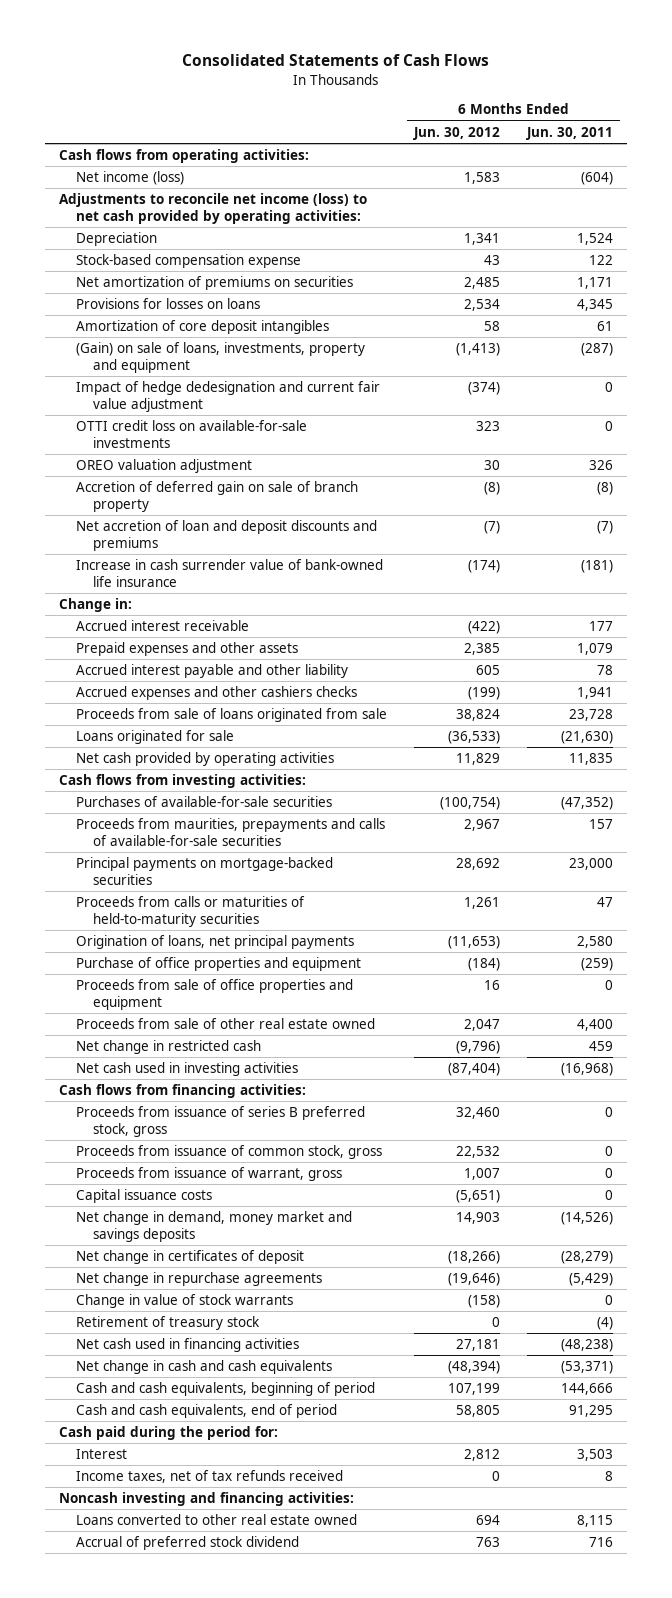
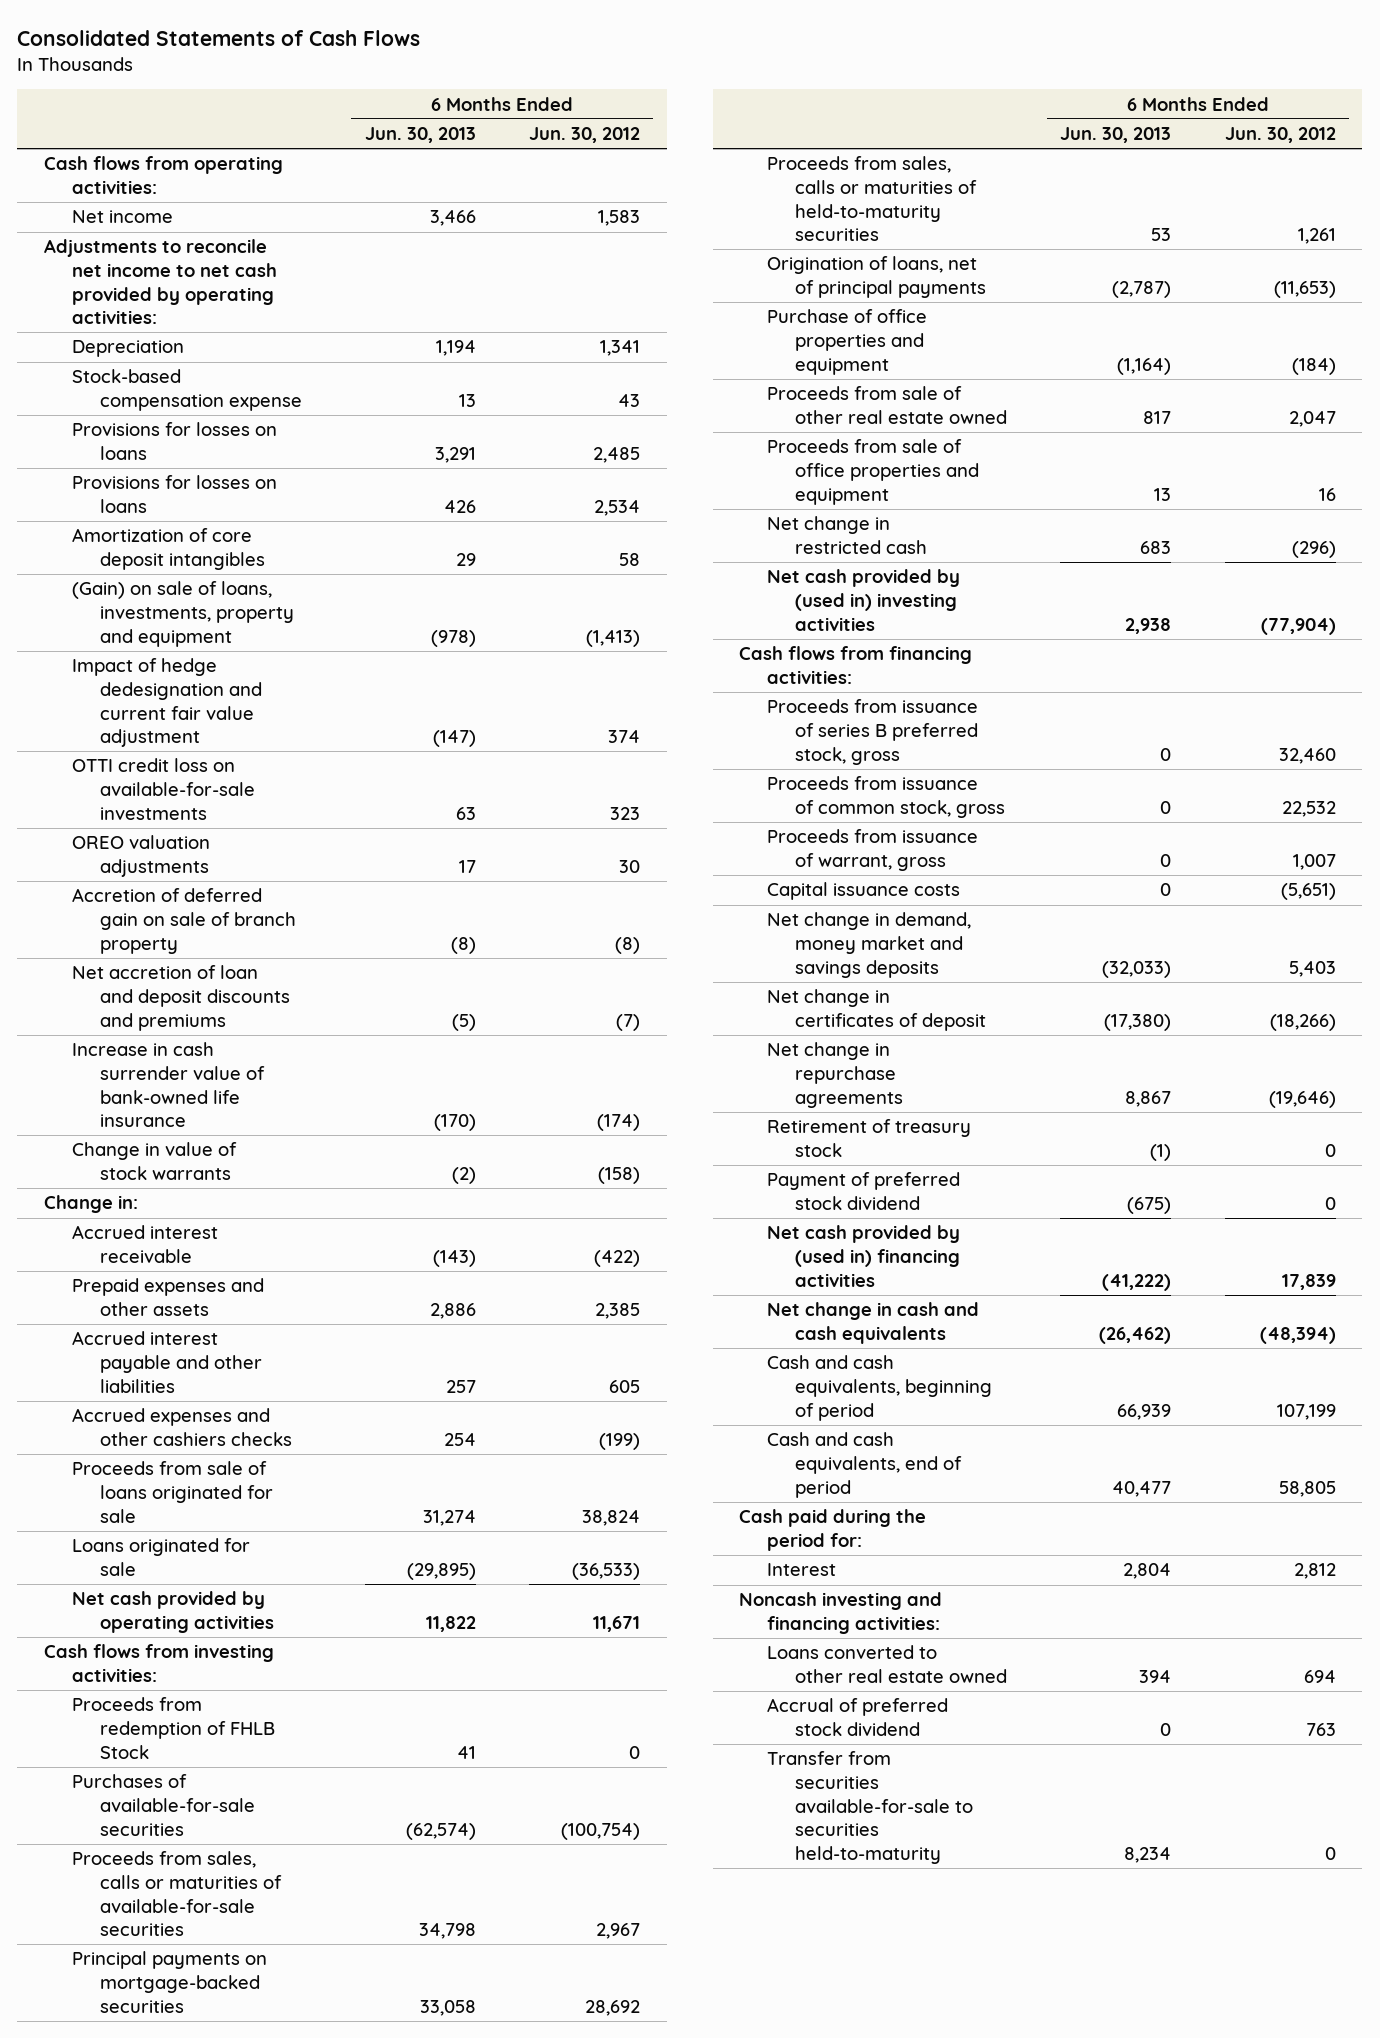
[526,126,614,140] Jun. 30, 2011 -> none
none -> [364,127,476,144] Jun. 30, 2013
[75,171,184,186] Net income (loss) -> [71,210,173,224] Net income
[58,193,367,225] Adjustments to reconcile net income (loss) to net cash provided by operating activities: -> [44,239,277,325] Adjustments to reconcile net income to net cash provided by operating activities:
[75,276,353,291] Net amortization of premiums on securities -> [71,422,277,460] Provisions for losses on loans
[467,382,500,396] (374) -> [608,730,641,744] 374
[75,459,252,474] OREO valuation adjustment -> [71,835,210,877] OREO valuation adjustments
[75,1294,293,1309] Change in value of stock warrants -> [71,1142,237,1180] Change in value of stock warrants
[75,664,348,679] Accrued interest payable and other liability -> [71,1331,262,1393] Accrued interest payable and other liabilities
[75,708,387,723] Proceeds from sale of loans originated from sale -> [71,1461,273,1523] Proceeds from sale of loans originated for sale
[455,753,500,766] 11,829 -> [593,1615,641,1632] 11,671
none -> [71,1697,275,1759] Proceeds from redemption of FHLB Stock
[75,818,385,847] Proceeds from maurities, prepayments and calls of available-for-sale securities -> [71,1851,282,1937] Proceeds from sales, calls or maturities of available-for-sale securities
[75,896,305,928] Proceeds from calls or maturities of held-to-maturity securities -> [767,156,977,242] Proceeds from sales, calls or maturities of held-to-maturity securities
[75,935,354,950] Origination of loans, net principal payments -> [767,256,986,298] Origination of loans, net of principal payments
[75,979,353,1011] Proceeds from sale of office properties and equipment -> [767,439,979,505] Proceeds from sale of office properties and equipment
[455,1041,500,1055] (9,796) -> [1291,540,1336,558] (296)
[75,1062,298,1077] Net cash used in investing activities -> [767,569,961,631] Net cash provided by (used in) investing activities
[447,1063,500,1077] (87,404) -> [1260,617,1336,635] (77,904)
[455,1212,500,1225] 14,903 -> [1288,960,1336,977] 5,403
none -> [767,1172,961,1210] Payment of preferred stock dividend
[75,1338,299,1353] Net cash used in financing activities -> [767,1225,961,1287] Net cash provided by (used in) financing activities
[455,1339,500,1352] 27,181 -> [1281,1273,1336,1290] 17,839
[75,1470,343,1484] Income taxes, net of tax refunds received -> none
none -> [767,1751,973,1864] Transfer from securities available-for-sale to securities held-to-maturity

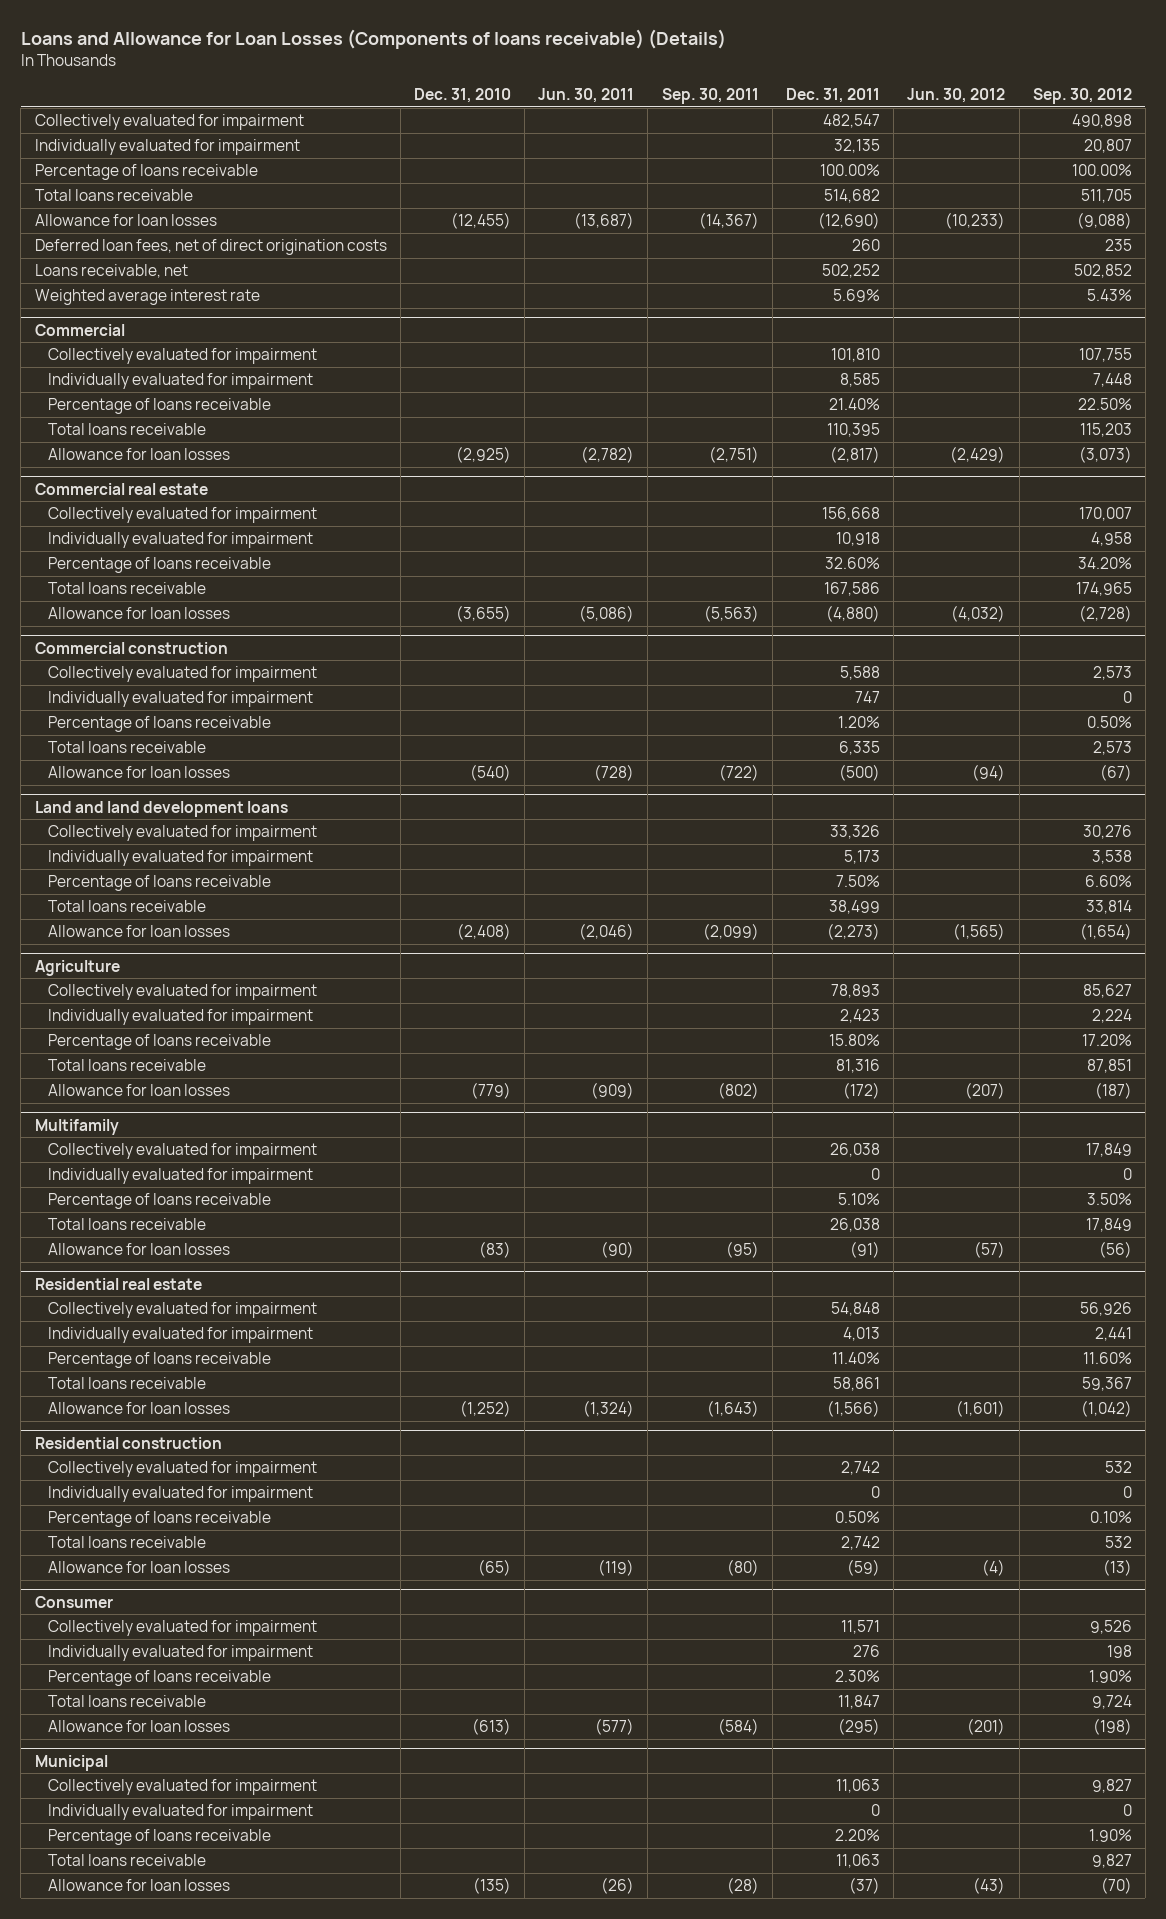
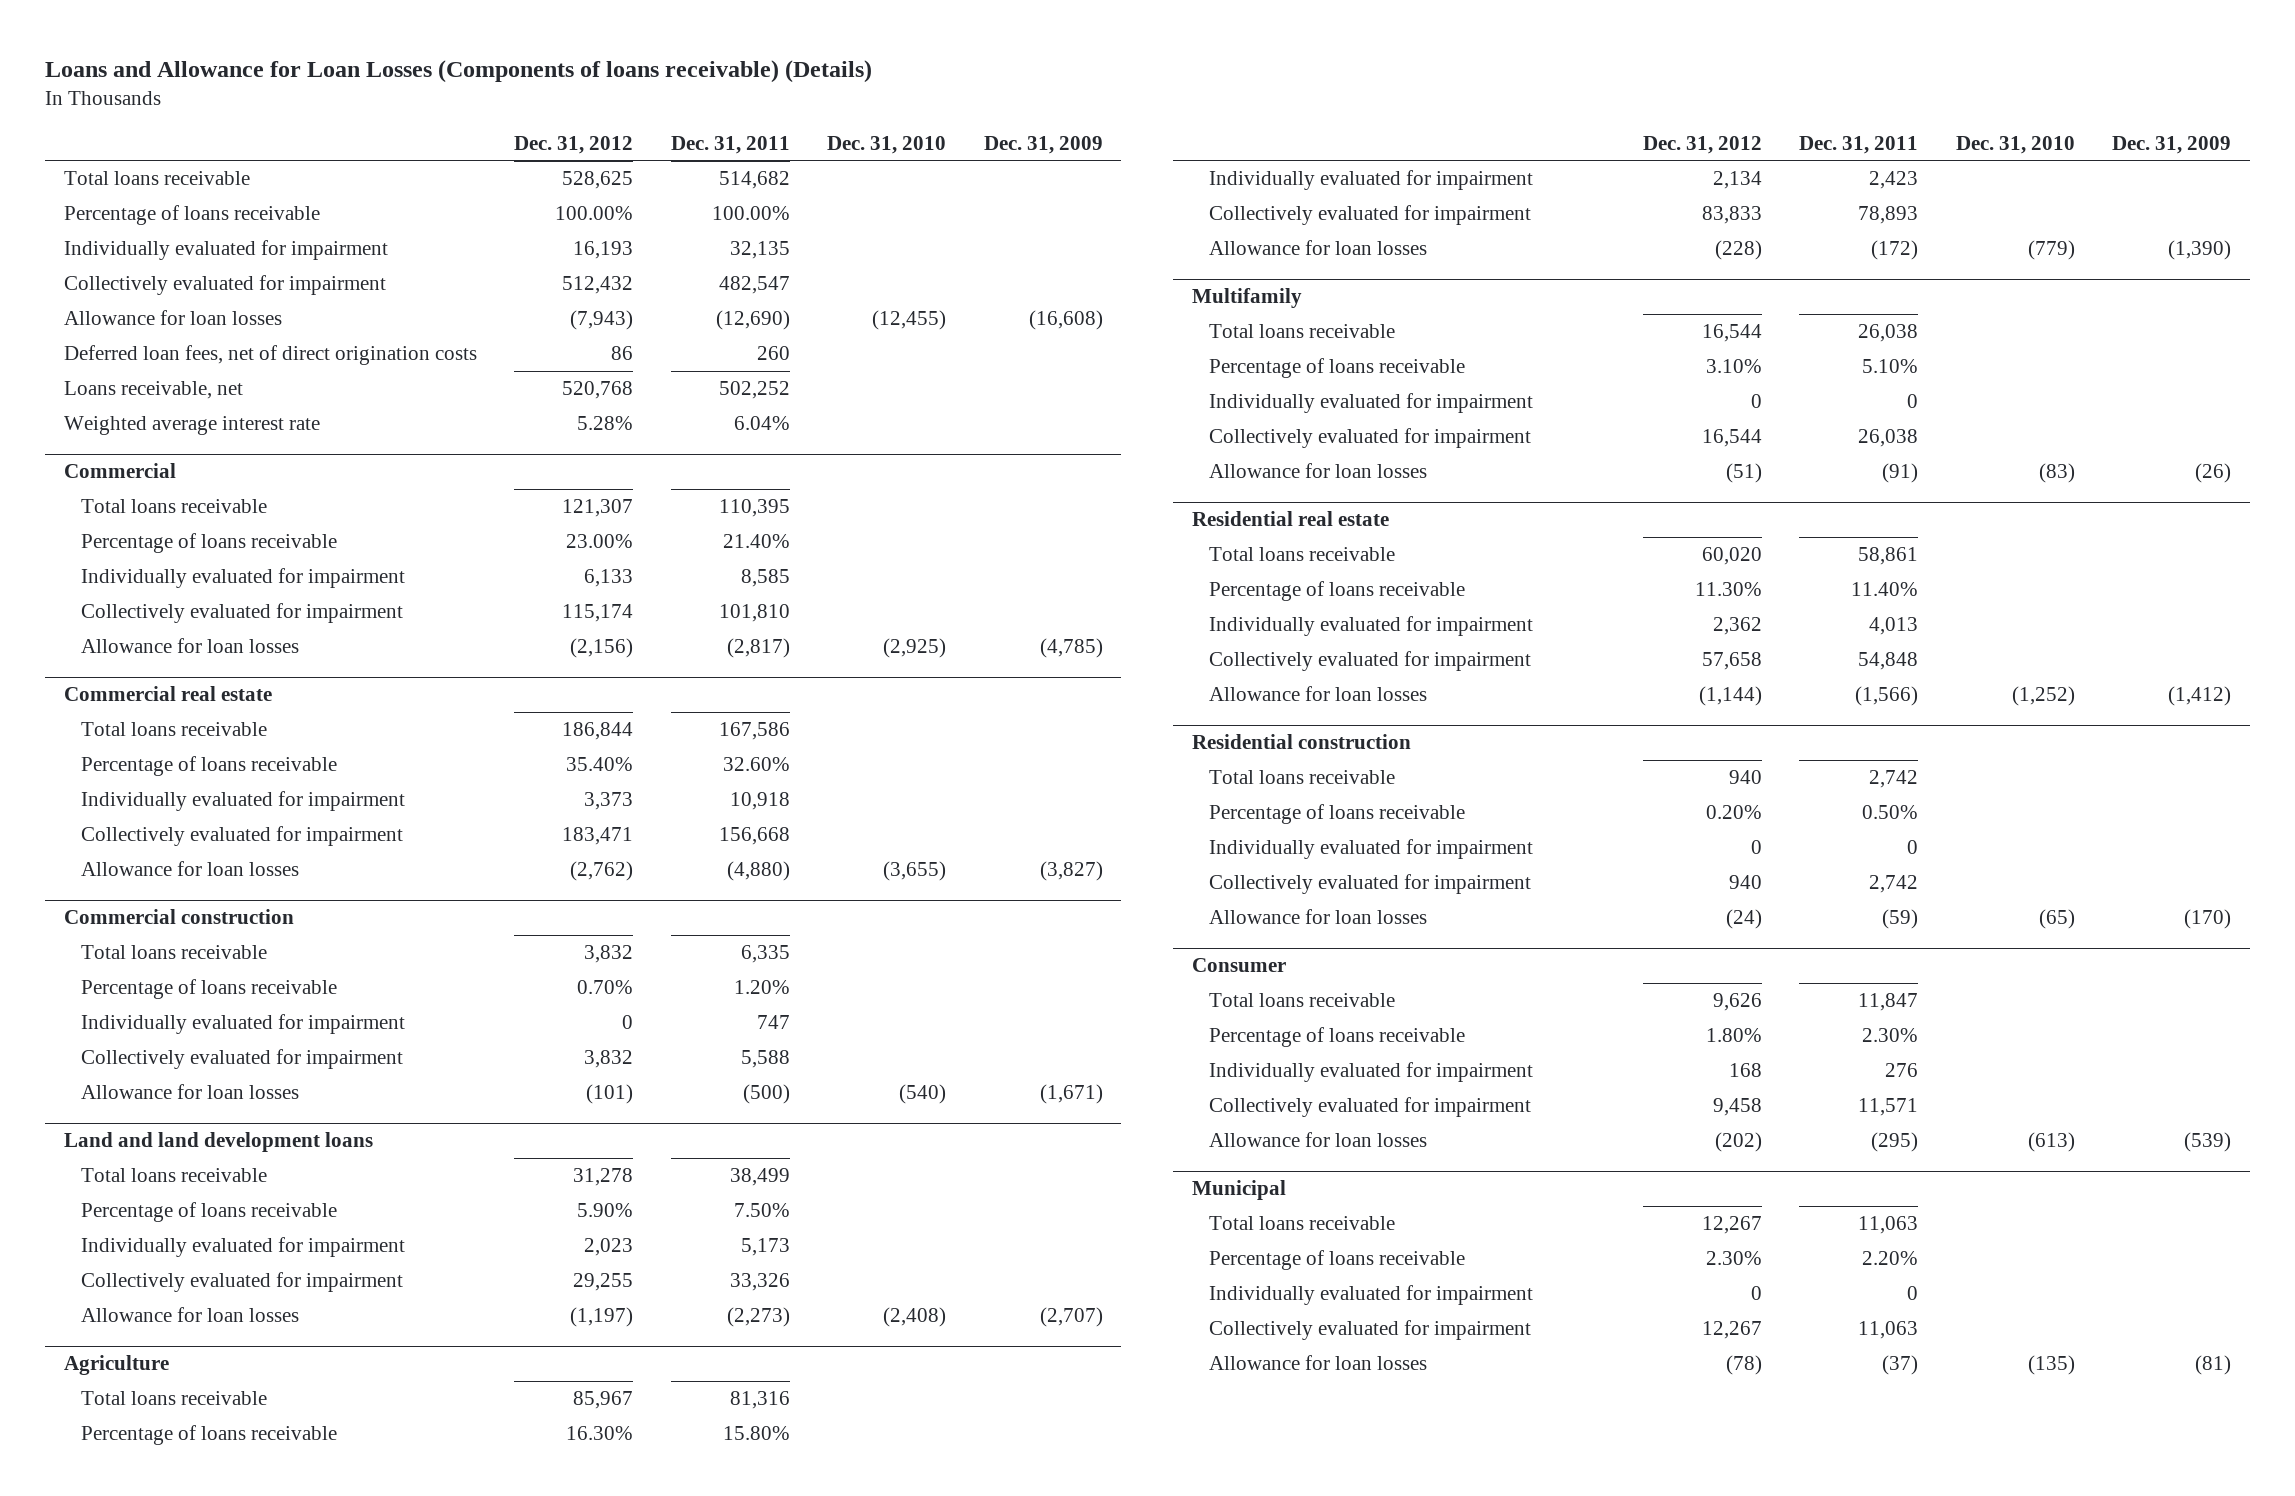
[538,87,635,103] Jun. 30, 2011 -> none
[661,87,759,104] Sep. 30, 2011 -> none
[907,87,1006,103] Jun. 30, 2012 -> none
[1032,87,1132,104] Sep. 30, 2012 -> none
none -> [514,135,634,154] Dec. 31, 2012
none -> [983,135,1103,154] Dec. 31, 2009
[34,164,258,181] Percentage of loans receivable -> [63,205,320,226] Percentage of loans receivable
[34,139,300,156] Individually evaluated for impairment -> [63,240,388,261] Individually evaluated for impairment
[34,114,304,131] Collectively evaluated for impairment -> [63,275,386,296] Collectively evaluated for impairment
[833,289,881,303] 5.69% -> [733,416,790,431] 6.04%
[48,398,272,415] Percentage of loans receivable -> [80,533,337,554] Percentage of loans receivable
[48,373,314,390] Individually evaluated for impairment -> [80,568,405,589] Individually evaluated for impairment
[48,348,318,365] Collectively evaluated for impairment -> [80,603,403,624] Collectively evaluated for impairment
[48,557,272,574] Percentage of loans receivable -> [80,756,337,777] Percentage of loans receivable
[48,532,314,549] Individually evaluated for impairment -> [80,791,405,812] Individually evaluated for impairment
[48,507,318,524] Collectively evaluated for impairment -> [80,826,403,847] Collectively evaluated for impairment
[48,716,272,733] Percentage of loans receivable -> [80,979,337,1000] Percentage of loans receivable
[48,691,314,708] Individually evaluated for impairment -> [80,1014,405,1035] Individually evaluated for impairment
[48,666,318,683] Collectively evaluated for impairment -> [80,1049,403,1070] Collectively evaluated for impairment
[48,875,272,892] Percentage of loans receivable -> [80,1202,337,1223] Percentage of loans receivable
[48,850,314,867] Individually evaluated for impairment -> [80,1237,405,1258] Individually evaluated for impairment
[48,825,318,842] Collectively evaluated for impairment -> [80,1272,403,1293] Collectively evaluated for impairment
[48,1034,272,1051] Percentage of loans receivable -> [80,1425,337,1446] Percentage of loans receivable
[48,1009,314,1026] Individually evaluated for impairment -> [1209,170,1534,191] Individually evaluated for impairment
[48,984,318,1001] Collectively evaluated for impairment -> [1209,205,1532,226] Collectively evaluated for impairment
[48,1193,272,1210] Percentage of loans receivable -> [1209,358,1466,379] Percentage of loans receivable
[48,1168,314,1185] Individually evaluated for impairment -> [1209,393,1534,414] Individually evaluated for impairment
[48,1143,318,1160] Collectively evaluated for impairment -> [1209,428,1532,449] Collectively evaluated for impairment
[48,1352,272,1369] Percentage of loans receivable -> [1209,581,1466,602] Percentage of loans receivable
[48,1327,314,1344] Individually evaluated for impairment -> [1209,616,1534,637] Individually evaluated for impairment
[48,1302,318,1319] Collectively evaluated for impairment -> [1209,651,1532,672] Collectively evaluated for impairment
[48,1511,272,1528] Percentage of loans receivable -> [1209,804,1466,825] Percentage of loans receivable
[48,1486,314,1503] Individually evaluated for impairment -> [1209,839,1534,860] Individually evaluated for impairment
[48,1461,318,1478] Collectively evaluated for impairment -> [1209,874,1532,895] Collectively evaluated for impairment
[48,1670,272,1687] Percentage of loans receivable -> [1209,1027,1466,1048] Percentage of loans receivable
[48,1645,314,1662] Individually evaluated for impairment -> [1209,1062,1534,1083] Individually evaluated for impairment
[48,1620,318,1637] Collectively evaluated for impairment -> [1209,1097,1532,1118] Collectively evaluated for impairment
[48,1829,272,1846] Percentage of loans receivable -> [1209,1250,1466,1271] Percentage of loans receivable
[48,1804,314,1821] Individually evaluated for impairment -> [1209,1285,1534,1306] Individually evaluated for impairment
[48,1779,318,1796] Collectively evaluated for impairment -> [1209,1320,1532,1341] Collectively evaluated for impairment

